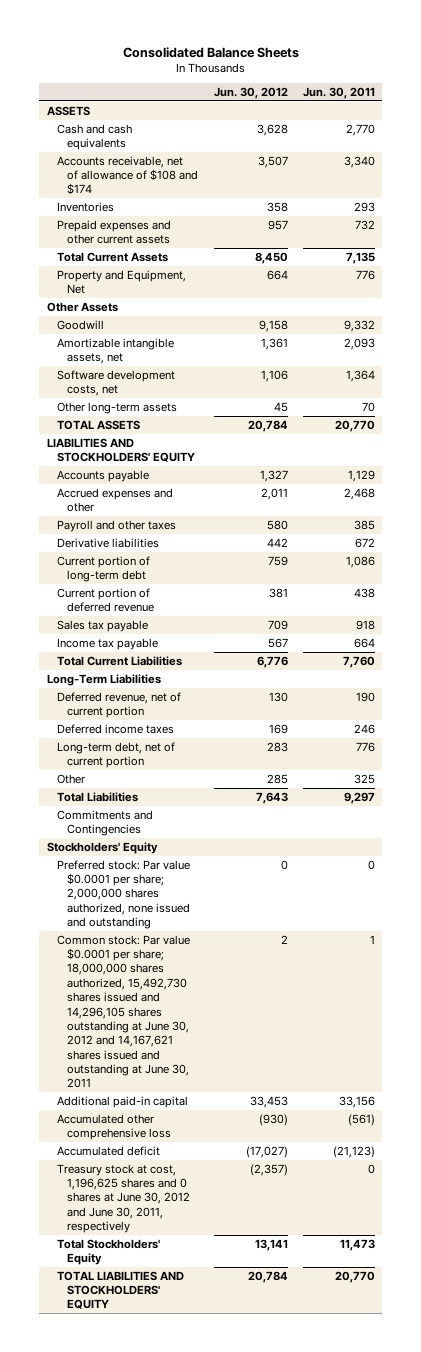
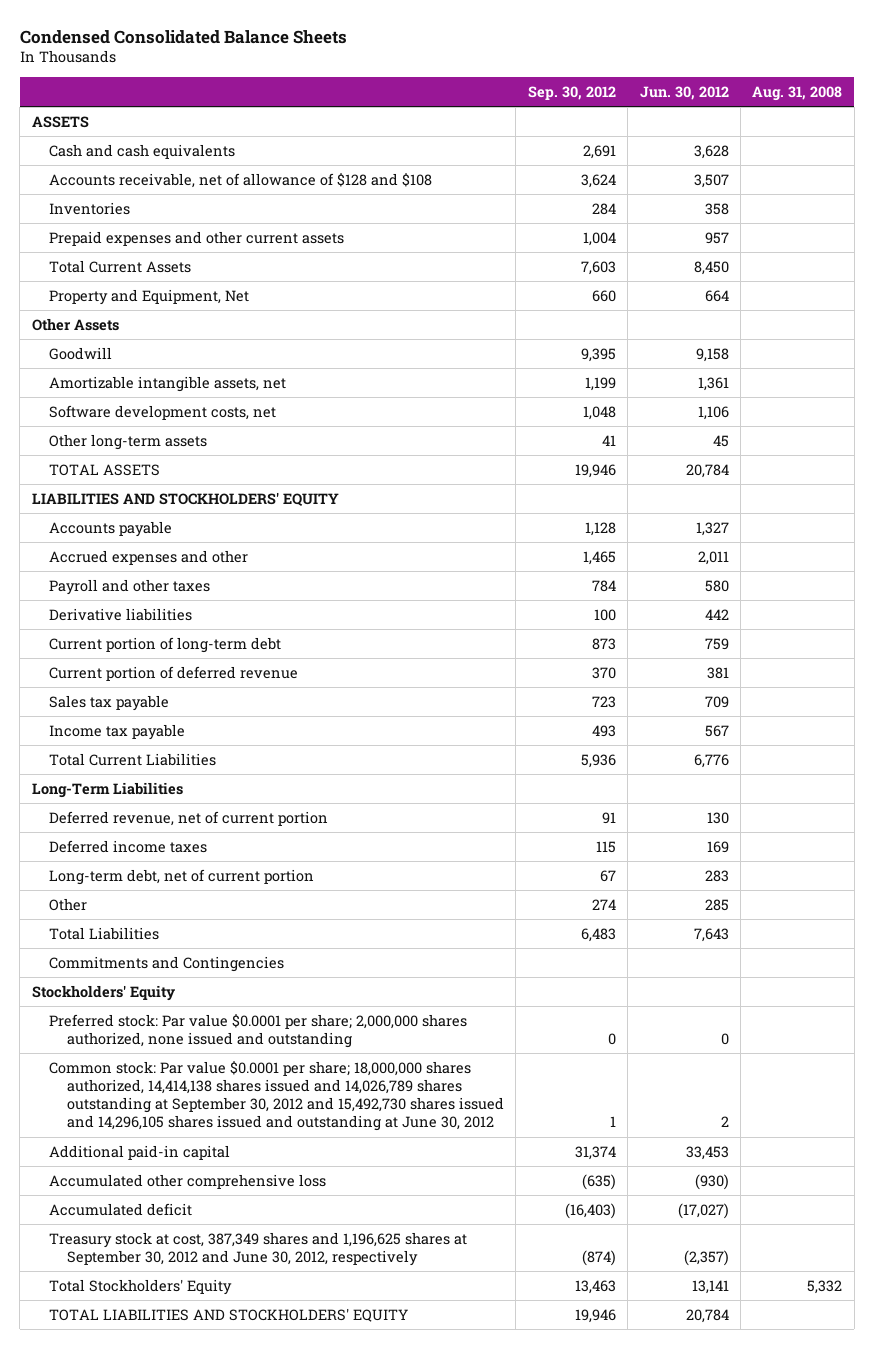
[122,46,299,58] Consolidated Balance Sheets -> [19,29,347,44] Condensed Consolidated Balance Sheets
[302,87,375,100] Jun. 30, 2011 -> none
none -> [527,86,616,101] Sep. 30, 2012
none -> [752,86,843,102] Aug. 31, 2008
[57,155,199,196] Accounts receivable, net of allowance of $108 and $174 -> [49,172,433,188] Accounts receivable, net of allowance of $128 and $108
[57,934,191,1089] Common stock: Par value $0.0001 per share; 18,000,000 shares authorized, 15,492,730 shares issued and 14,296,105 shares outstanding at June 30, 2012 and 14,167,621 shares issued and outstanding at June 30, 2011 -> [49,1060,505,1132] Common stock: Par value $0.0001 per share; 18,000,000 shares authorized, 14,414,138 shares issued and 14,026,789 shares outstanding at September 30, 2012 and 15,492,730 shares issued and 14,296,105 shares issued and outstanding at June 30, 2012
[57,1163,191,1234] Treasury stock at cost, 1,196,625 shares and 0 shares at June 30, 2012 and June 30, 2011, respectively -> [49,1231,468,1267] Treasury stock at cost, 387,349 shares and 1,196,625 shares at September 30, 2012 and June 30, 2012, respectively

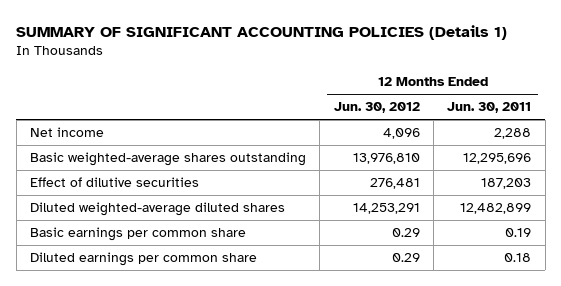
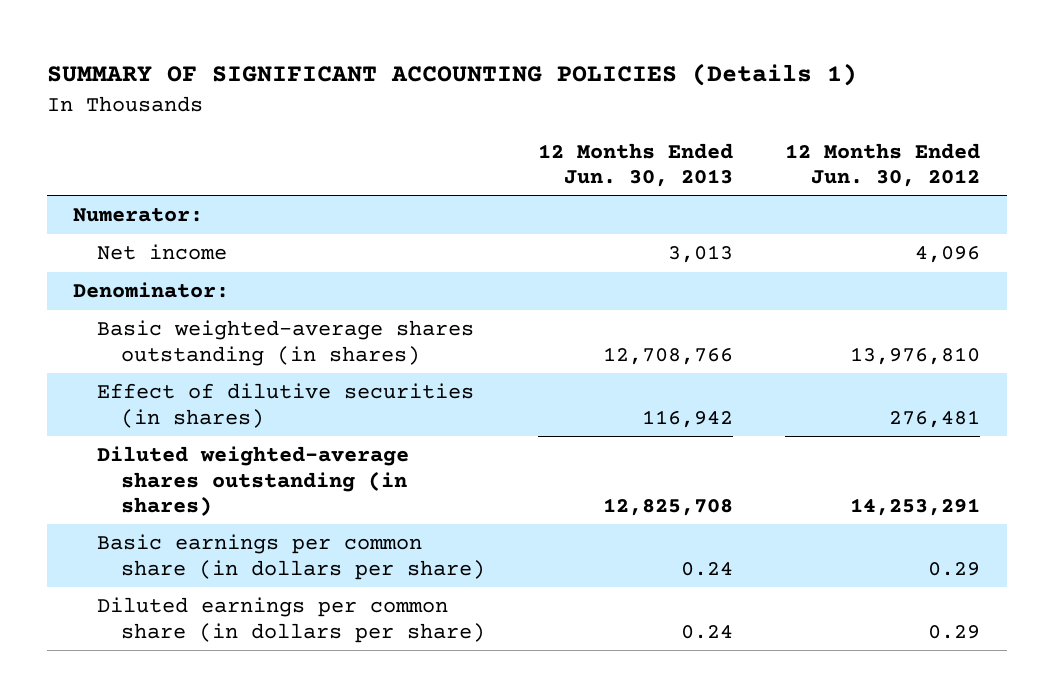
[447,102,532,114] Jun. 30, 2011 -> none
none -> [537,142,733,187] 12 Months Ended Jun. 30, 2013
none -> [73,208,204,223] Numerator:
none -> [73,282,230,299] Denominator:
[30,152,307,167] Basic weighted-average shares outstanding -> [97,320,475,366] Basic weighted-average shares outstanding (in shares)
[30,177,200,188] Effect of dilutive securities -> [97,383,475,428] Effect of dilutive securities (in shares)
[30,202,286,217] Diluted weighted-average diluted shares -> [97,446,410,516] Diluted weighted-average shares outstanding (in shares)
[30,227,247,242] Basic earnings per common share -> [97,534,486,580] Basic earnings per common share (in dollars per share)
[30,252,258,267] Diluted earnings per common share -> [97,597,486,643] Diluted earnings per common share (in dollars per share)

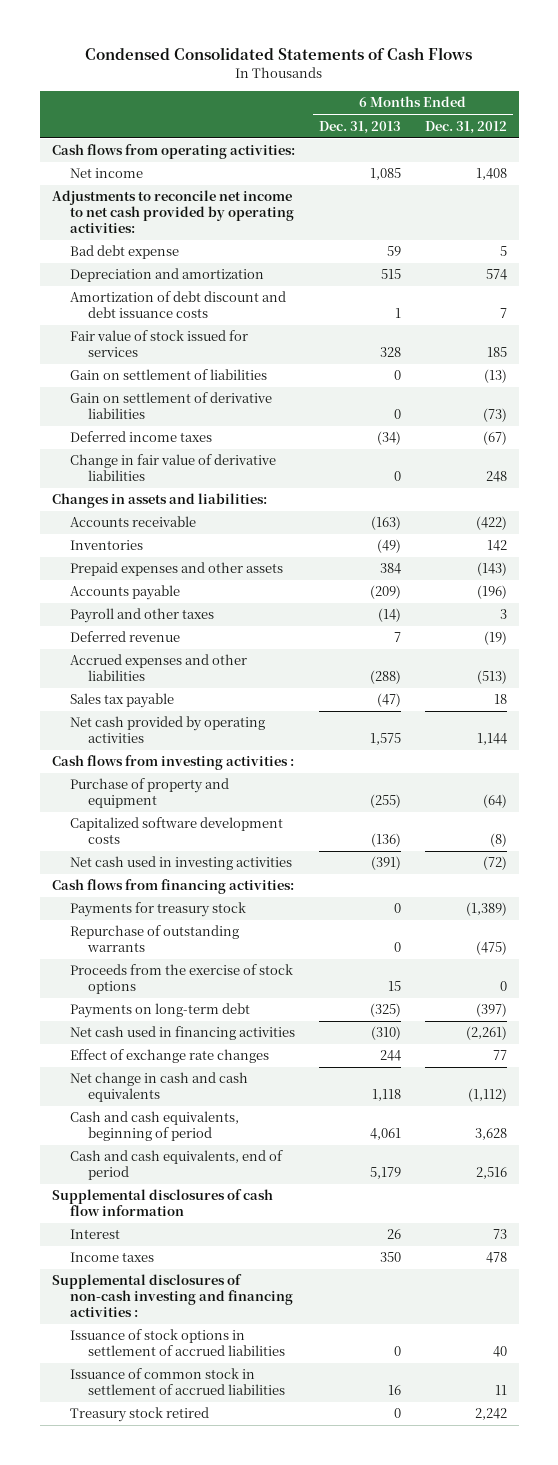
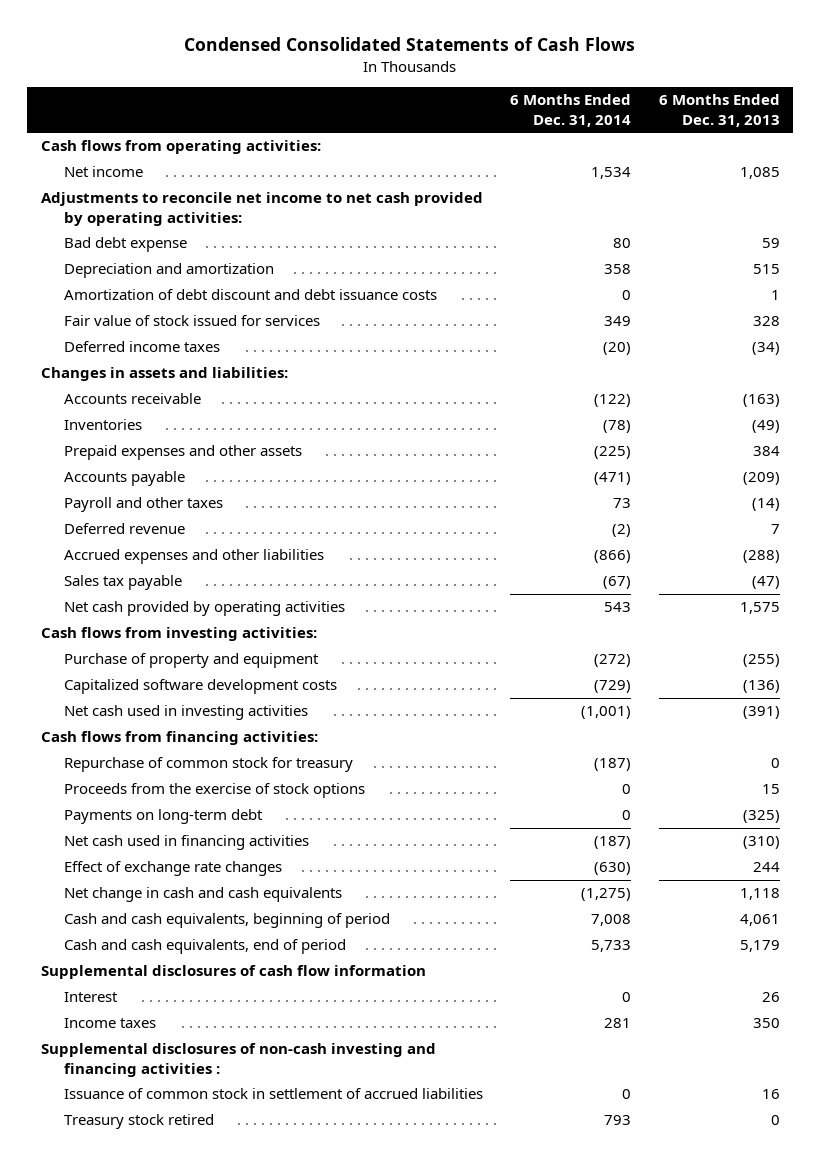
[424,120,507,134] Dec. 31, 2012 -> none
none -> [510,94,632,127] 6 Months Ended Dec. 31, 2014
[69,369,267,381] Gain on settlement of liabilities -> none
[69,392,272,420] Gain on settlement of derivative liabilities -> none
[69,454,276,482] Change in fair value of derivative liabilities -> none
[51,755,294,771] Cash flows from investing activities : -> [41,627,318,642] Cash flows from investing activities:
[69,925,239,953] Repurchase of outstanding warrants -> none
[69,902,246,918] Payments for treasury stock -> [64,757,354,773] Repurchase of common stock for treasury
[69,1329,285,1357] Issuance of stock options in settlement of accrued liabilities -> none

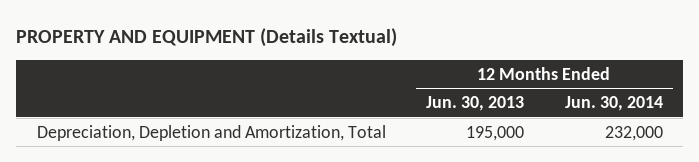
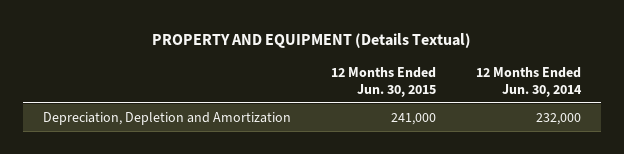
[426,96,525,112] Jun. 30, 2013 -> none
none -> [331,67,437,97] 12 Months Ended Jun. 30, 2015
[36,124,386,141] Depreciation, Depletion and Amortization, Total -> [43,112,292,126] Depreciation, Depletion and Amortization

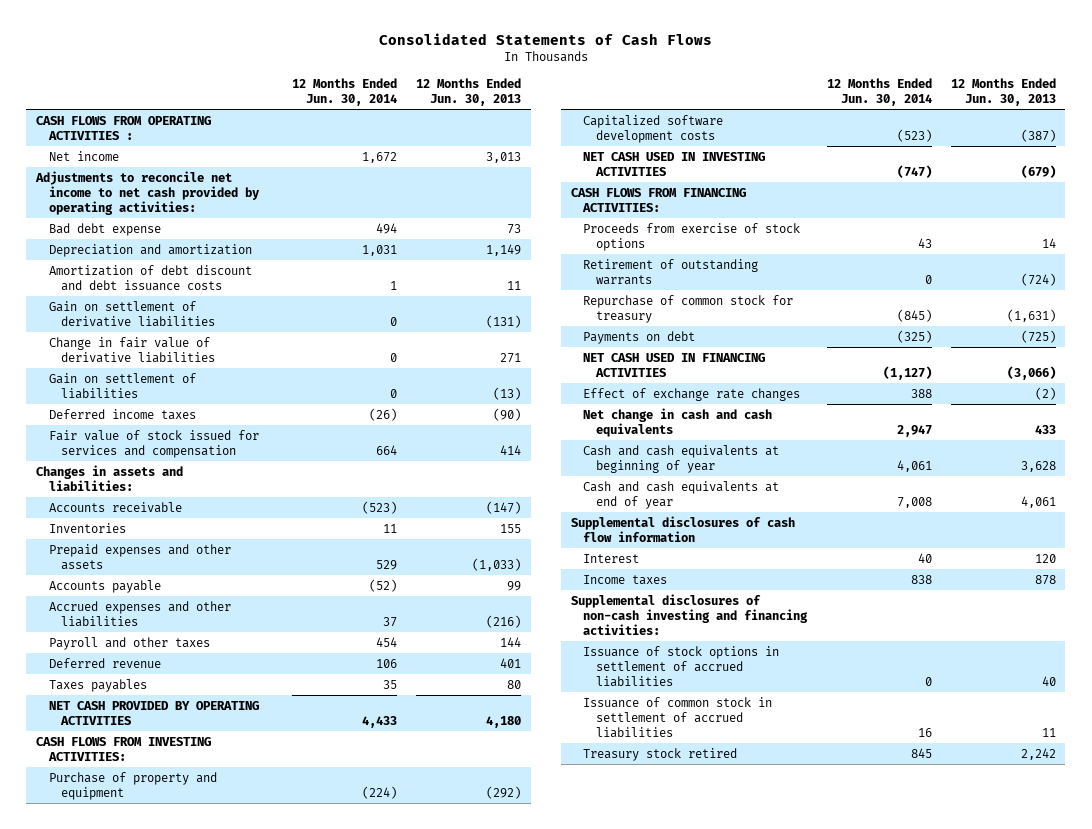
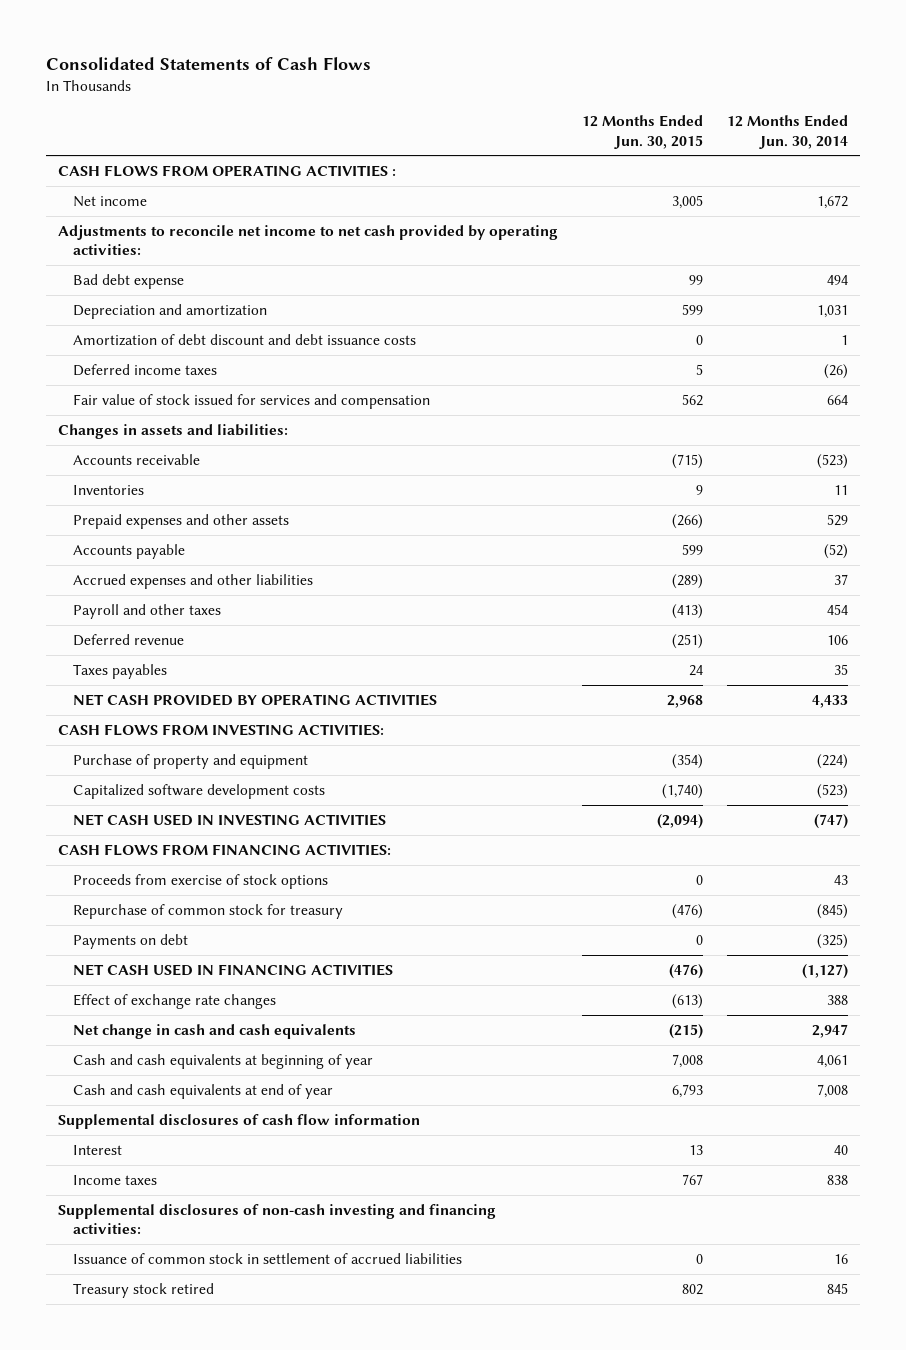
[416,77,522,106] 12 Months Ended Jun. 30, 2013 -> none
none -> [581,115,703,149] 12 Months Ended Jun. 30, 2015
[48,300,216,327] Gain on settlement of derivative liabilities -> none
[48,336,216,363] Change in fair value of derivative liabilities -> none
[48,372,196,399] Gain on settlement of liabilities -> none
[583,258,759,285] Retirement of outstanding warrants -> none
[583,645,780,687] Issuance of stock options in settlement of accrued liabilities -> none

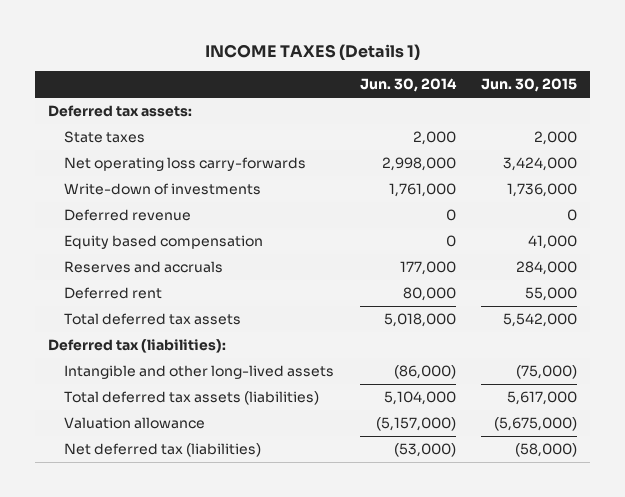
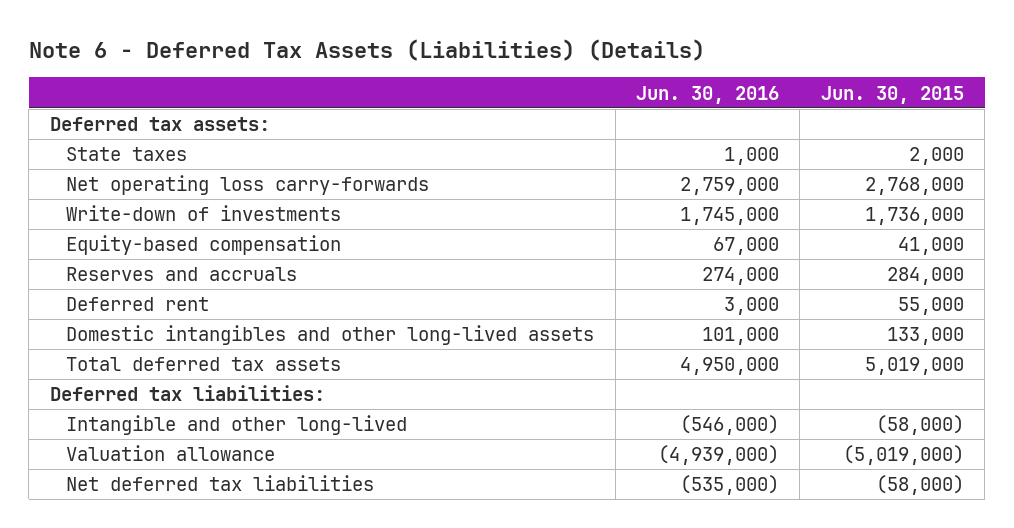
[204,44,420,61] INCOME TAXES (Details 1) -> [28,39,705,62] Note 6 - Deferred Tax Assets (Liabilities) (Details)
[359,78,457,93] Jun. 30, 2014 -> none
none -> [636,85,780,104] Jun. 30, 2016
[503,157,578,172] 3,424,000 -> [864,177,964,196] 2,768,000
[63,209,191,222] Deferred revenue -> none
[63,235,263,250] Equity based compensation -> [66,235,342,256] Equity-based compensation
[63,391,319,406] Total deferred tax assets (liabilities) -> none
none -> [66,325,595,346] Domestic intangibles and other long-lived assets
[503,313,578,328] 5,542,000 -> [864,357,964,376] 5,019,000
[48,339,227,354] Deferred tax (liabilities): -> [49,385,325,402] Deferred tax liabilities:
[63,365,334,380] Intangible and other long-lived assets -> [66,415,408,436] Intangible and other long-lived
[516,365,578,380] (75,000) -> [875,415,964,436] (58,000)
[494,417,578,432] (5,675,000) -> [842,445,964,466] (5,019,000)
[63,443,261,458] Net deferred tax (liabilities) -> [66,475,375,492] Net deferred tax liabilities

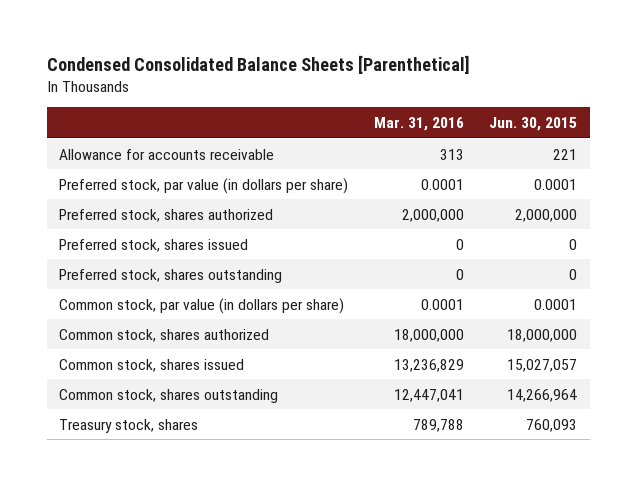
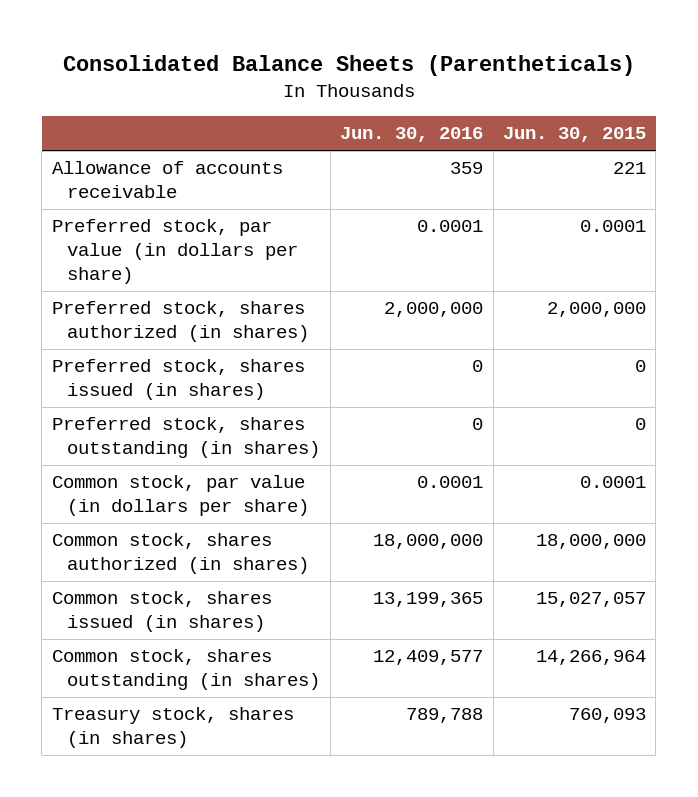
[46,54,470,74] Condensed Consolidated Balance Sheets [Parenthetical] -> [62,55,635,77] Consolidated Balance Sheets (Parentheticals)
[373,116,464,131] Mar. 31, 2016 -> none
none -> [340,127,484,143] Jun. 30, 2016
[59,148,275,160] Allowance for accounts receivable -> [51,161,283,199] Allowance of accounts receivable
[59,208,274,222] Preferred stock, shares authorized -> [51,301,310,343] Preferred stock, shares authorized (in shares)
[59,238,249,252] Preferred stock, shares issued -> [51,359,305,401] Preferred stock, shares issued (in shares)
[59,268,283,283] Preferred stock, shares outstanding -> [51,417,321,459] Preferred stock, shares outstanding (in shares)
[59,328,270,342] Common stock, shares authorized -> [51,533,310,575] Common stock, shares authorized (in shares)
[59,358,245,372] Common stock, shares issued -> [51,591,272,633] Common stock, shares issued (in shares)
[59,388,279,403] Common stock, shares outstanding -> [51,649,321,691] Common stock, shares outstanding (in shares)
[59,418,199,433] Treasury stock, shares -> [51,707,294,749] Treasury stock, shares (in shares)

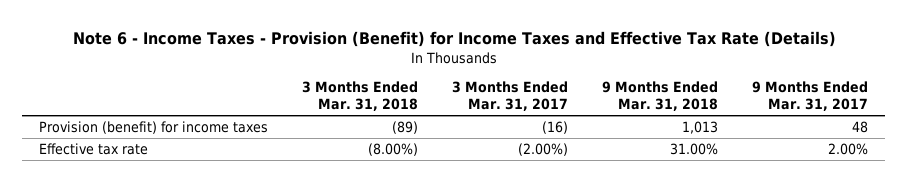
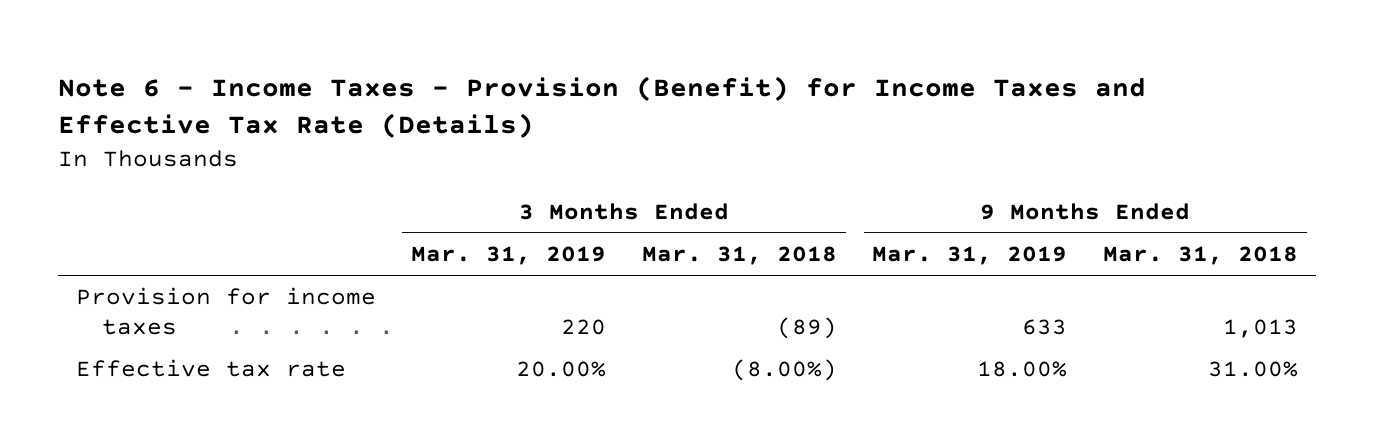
[452,81,569,112] 3 Months Ended Mar. 31, 2017 -> none
[752,81,869,112] 9 Months Ended Mar. 31, 2017 -> none
none -> [411,246,607,266] Mar. 31, 2019
none -> [872,246,1068,266] Mar. 31, 2019
[39,121,269,135] Provision (benefit) for income taxes -> [75,287,376,335] Provision for income taxes

